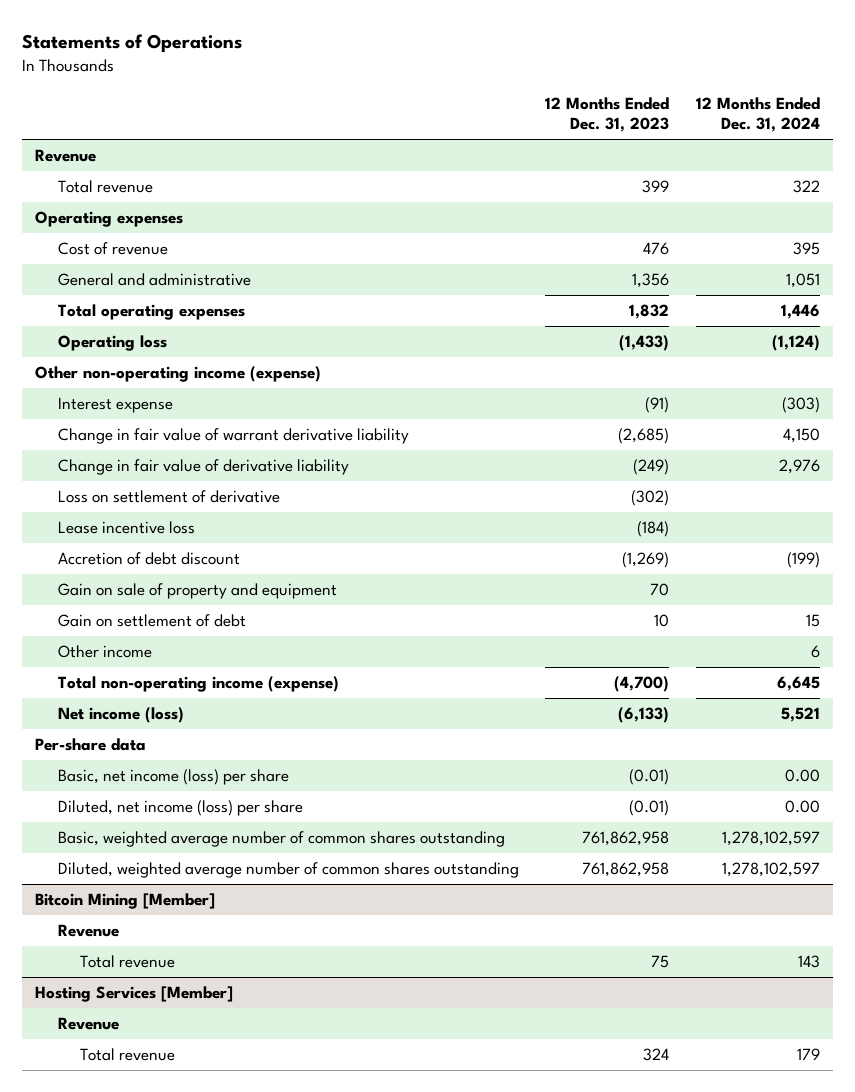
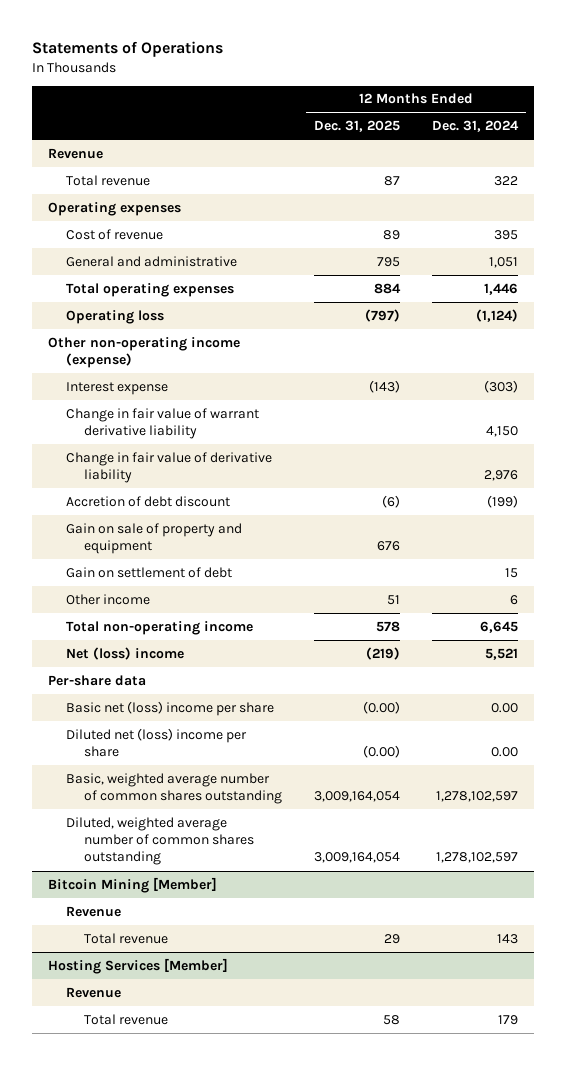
[545,97,670,133] 12 Months Ended Dec. 31, 2023 -> none
none -> [314,120,401,133] Dec. 31, 2025
[57,490,280,504] Loss on settlement of derivative -> none
[57,521,195,535] Lease incentive loss -> none
[57,676,339,693] Total non-operating income (expense) -> [65,620,253,635] Total non-operating income
[57,707,184,724] Net income (loss) -> [65,646,184,660] Net (loss) income
[57,769,289,786] Basic, net income (loss) per share -> [65,700,274,716] Basic net (loss) income per share
[57,800,303,817] Diluted, net income (loss) per share -> [65,727,247,758] Diluted net (loss) income per share

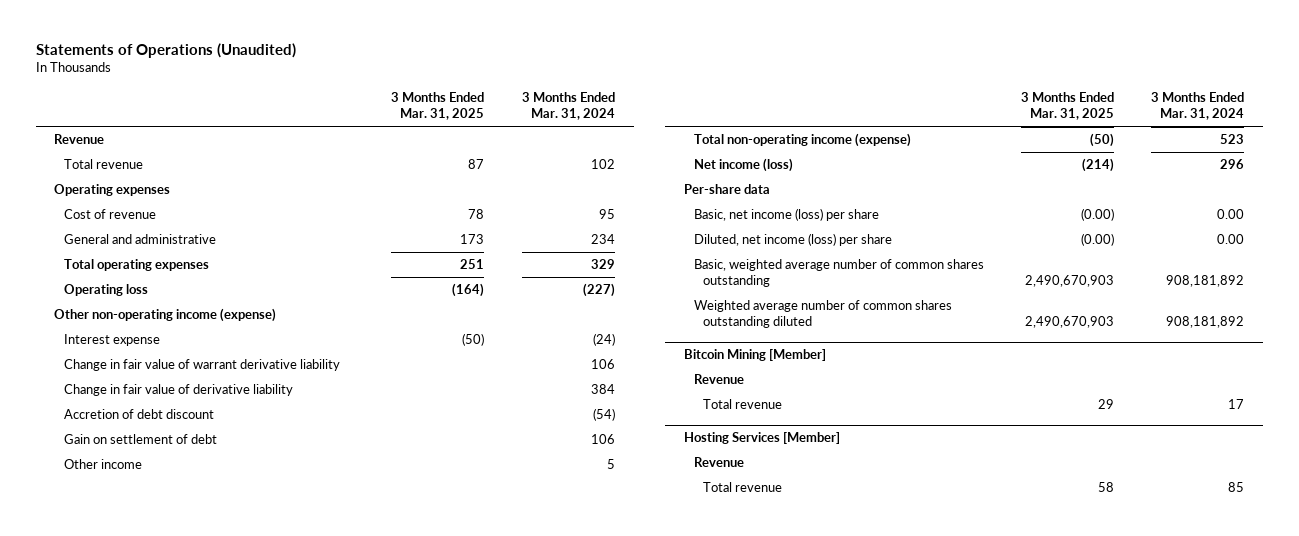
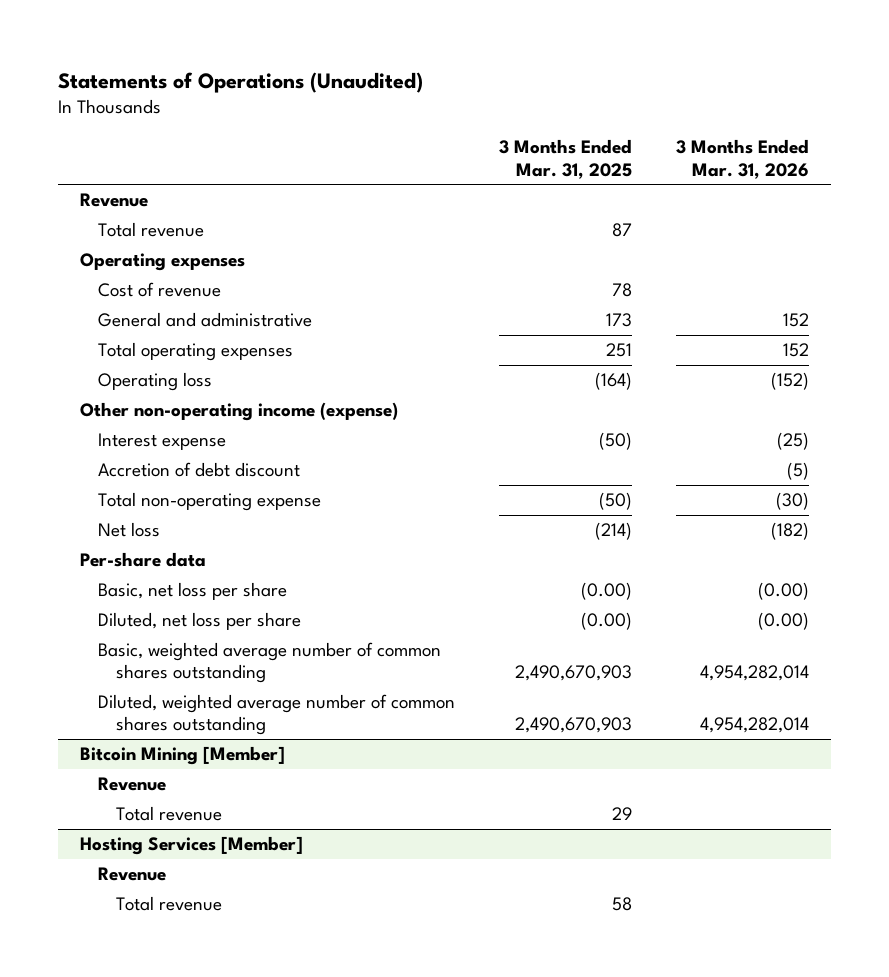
[521,91,615,121] 3 Months Ended Mar. 31, 2024 -> none
none -> [675,139,809,179] 3 Months Ended Mar. 31, 2026
[64,359,341,372] Change in fair value of warrant derivative liability -> none
[64,384,294,397] Change in fair value of derivative liability -> none
[64,434,218,445] Gain on settlement of debt -> none
[64,459,143,470] Other income -> none
[693,133,911,148] Total non-operating income (expense) -> [98,492,322,512] Total non-operating expense
[693,158,793,173] Net income (loss) -> [98,522,161,538] Net loss
[693,208,879,222] Basic, net income (loss) per share -> [98,582,288,601] Basic, net loss per share
[693,233,892,247] Diluted, net income (loss) per share -> [98,612,302,631] Diluted, net loss per share
[693,300,952,329] Weighted average number of common shares outstanding diluted -> [98,694,456,736] Diluted, weighted average number of common shares outstanding

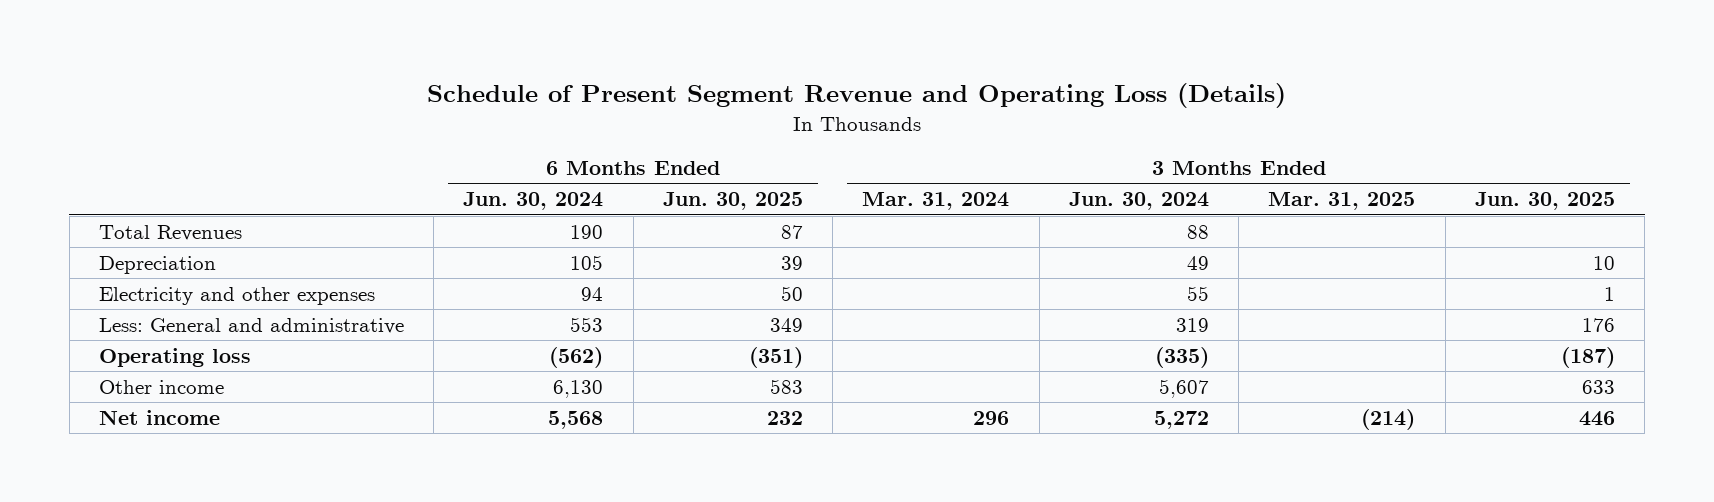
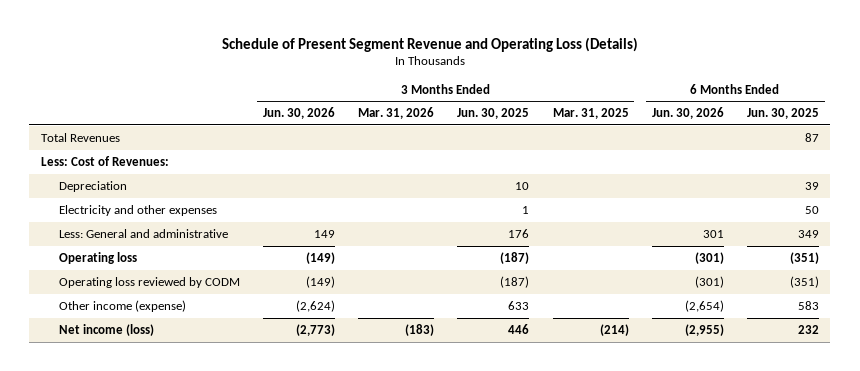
[463,192,604,211] Jun. 30, 2024 -> none
[862,192,1010,211] Mar. 31, 2024 -> none
[1068,192,1209,211] Jun. 30, 2024 -> none
none -> [263,107,336,120] Jun. 30, 2026
none -> [358,107,435,120] Mar. 31, 2026
none -> [651,107,724,120] Jun. 30, 2026
none -> [40,155,169,166] Less: Cost of Revenues:
none -> [59,276,241,288] Operating loss reviewed by CODM
[98,380,224,395] Other income -> [59,299,187,312] Other income (expense)
[98,410,220,426] Net income -> [59,323,155,336] Net income (loss)

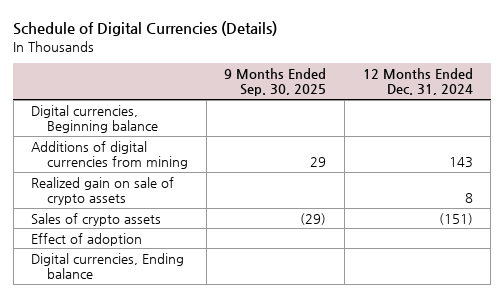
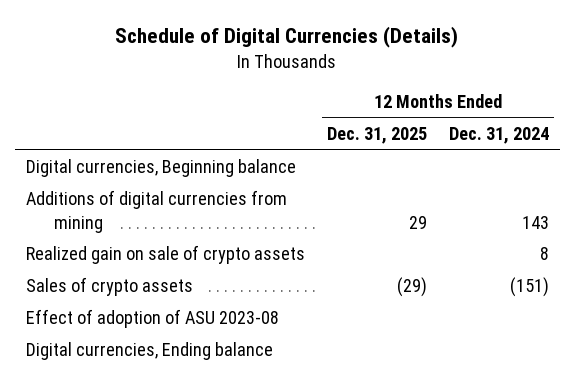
[224,68,327,97] 9 Months Ended Sep. 30, 2025 -> none
none -> [326,127,427,145] Dec. 31, 2025
[31,232,143,246] Effect of adoption -> [26,309,280,329] Effect of adoption of ASU 2023-08

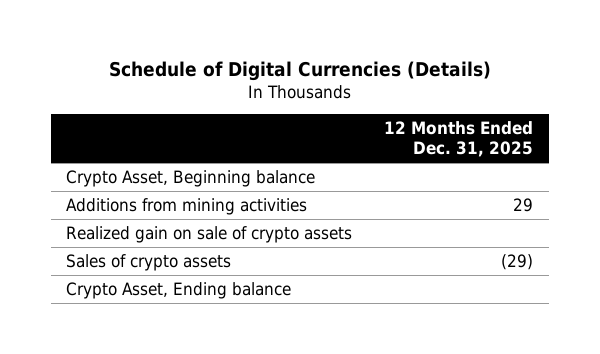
[448,127,549,145] Dec. 31, 2024 -> none
[26,159,297,178] Digital currencies, Beginning balance -> [66,169,316,187] Crypto Asset, Beginning balance
[26,190,288,233] Additions of digital currencies from mining -> [66,197,308,215] Additions from mining activities
[26,309,280,329] Effect of adoption of ASU 2023-08 -> none
[26,342,274,361] Digital currencies, Ending balance -> [66,281,292,299] Crypto Asset, Ending balance

